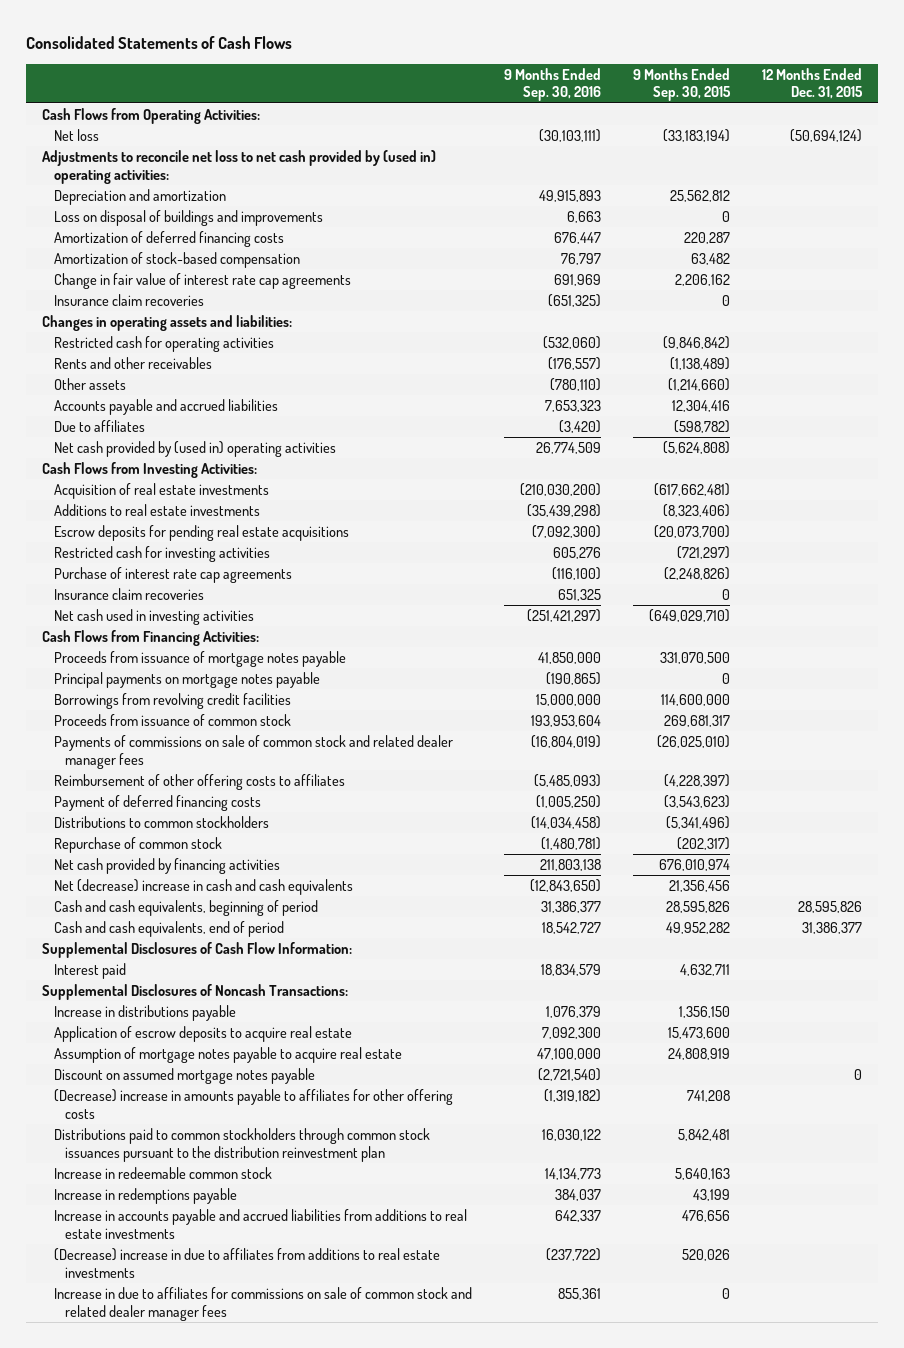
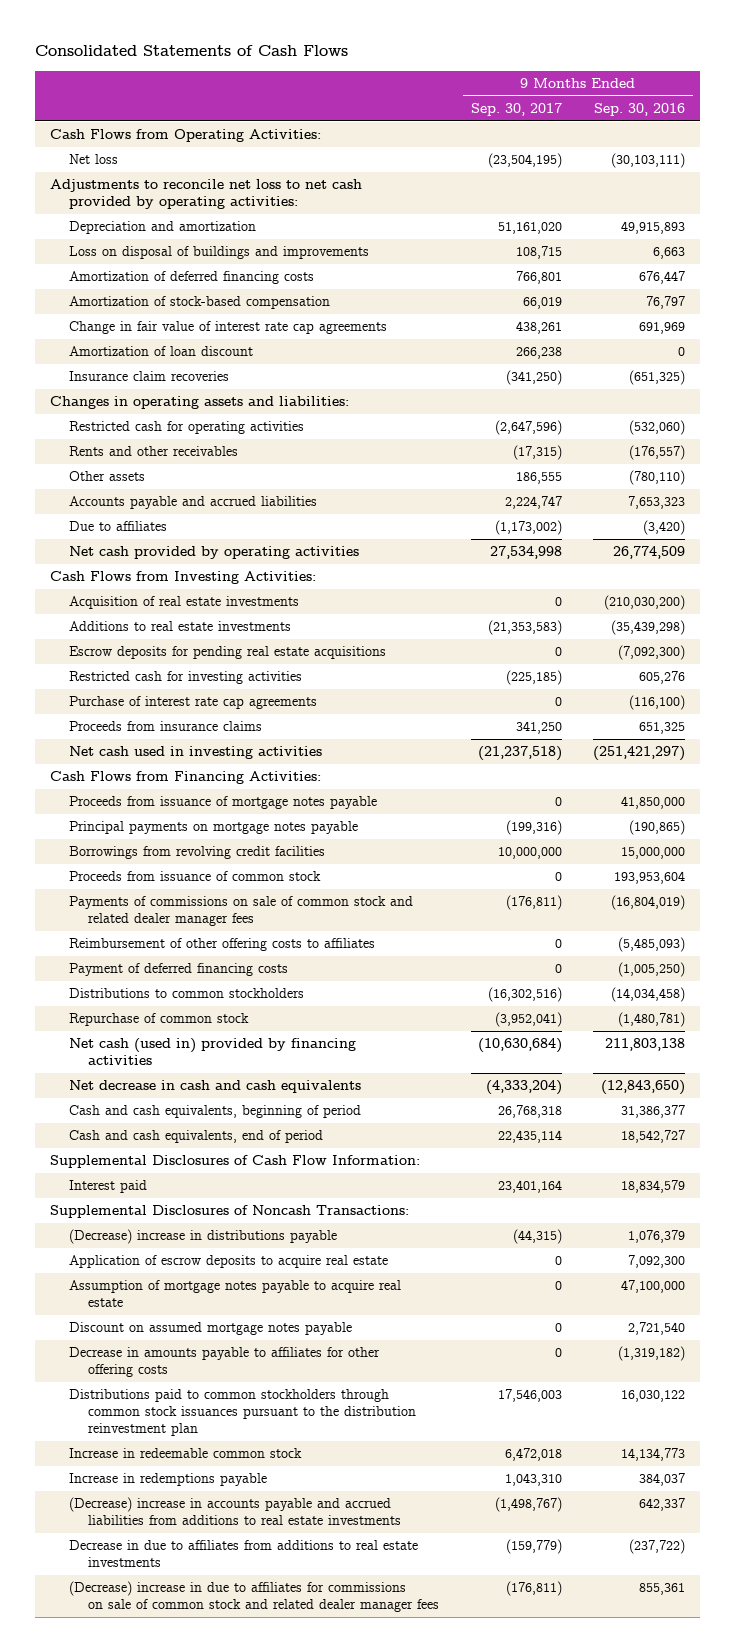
[632,67,731,102] 9 Months Ended Sep. 30, 2015 -> none
[761,67,863,100] 12 Months Ended Dec. 31, 2015 -> none
none -> [470,103,562,117] Sep. 30, 2017
[42,150,437,184] Adjustments to reconcile net loss to net cash provided by (used in) operating activities: -> [50,179,363,210] Adjustments to reconcile net loss to net cash provided by operating activities:
none -> [69,346,254,357] Amortization of loan discount
[53,441,336,458] Net cash provided by (used in) operating activities -> [69,546,360,560] Net cash provided by operating activities
[53,588,204,601] Insurance claim recoveries -> [69,721,263,732] Proceeds from insurance claims
[53,858,280,875] Net cash provided by financing activities -> [69,1038,357,1066] Net cash (used in) provided by financing activities
[53,879,353,896] Net (decrease) increase in cash and cash equivalents -> [69,1080,362,1094] Net decrease in cash and cash equivalents
[53,1005,236,1022] Increase in distributions payable -> [69,1229,338,1245] (Decrease) increase in distributions payable
[537,1068,601,1082] (2,721,540) -> [627,1322,685,1336] 2,721,540
[53,1089,453,1119] (Decrease) increase in amounts payable to affiliates for other offering costs -> [69,1347,381,1378] Decrease in amounts payable to affiliates for other offering costs
[53,1209,467,1239] Increase in accounts payable and accrued liabilities from additions to real estate investments -> [69,1497,402,1526] (Decrease) increase in accounts payable and accrued liabilities from additions to real estate investments
[53,1248,440,1278] (Decrease) increase in due to affiliates from additions to real estate investments -> [69,1540,419,1568] Decrease in due to affiliates from additions to real estate investments
[53,1287,472,1321] Increase in due to affiliates for commissions on sale of common stock and related dealer manager fees -> [69,1581,440,1613] (Decrease) increase in due to affiliates for commissions on sale of common stock and related dealer manager fees

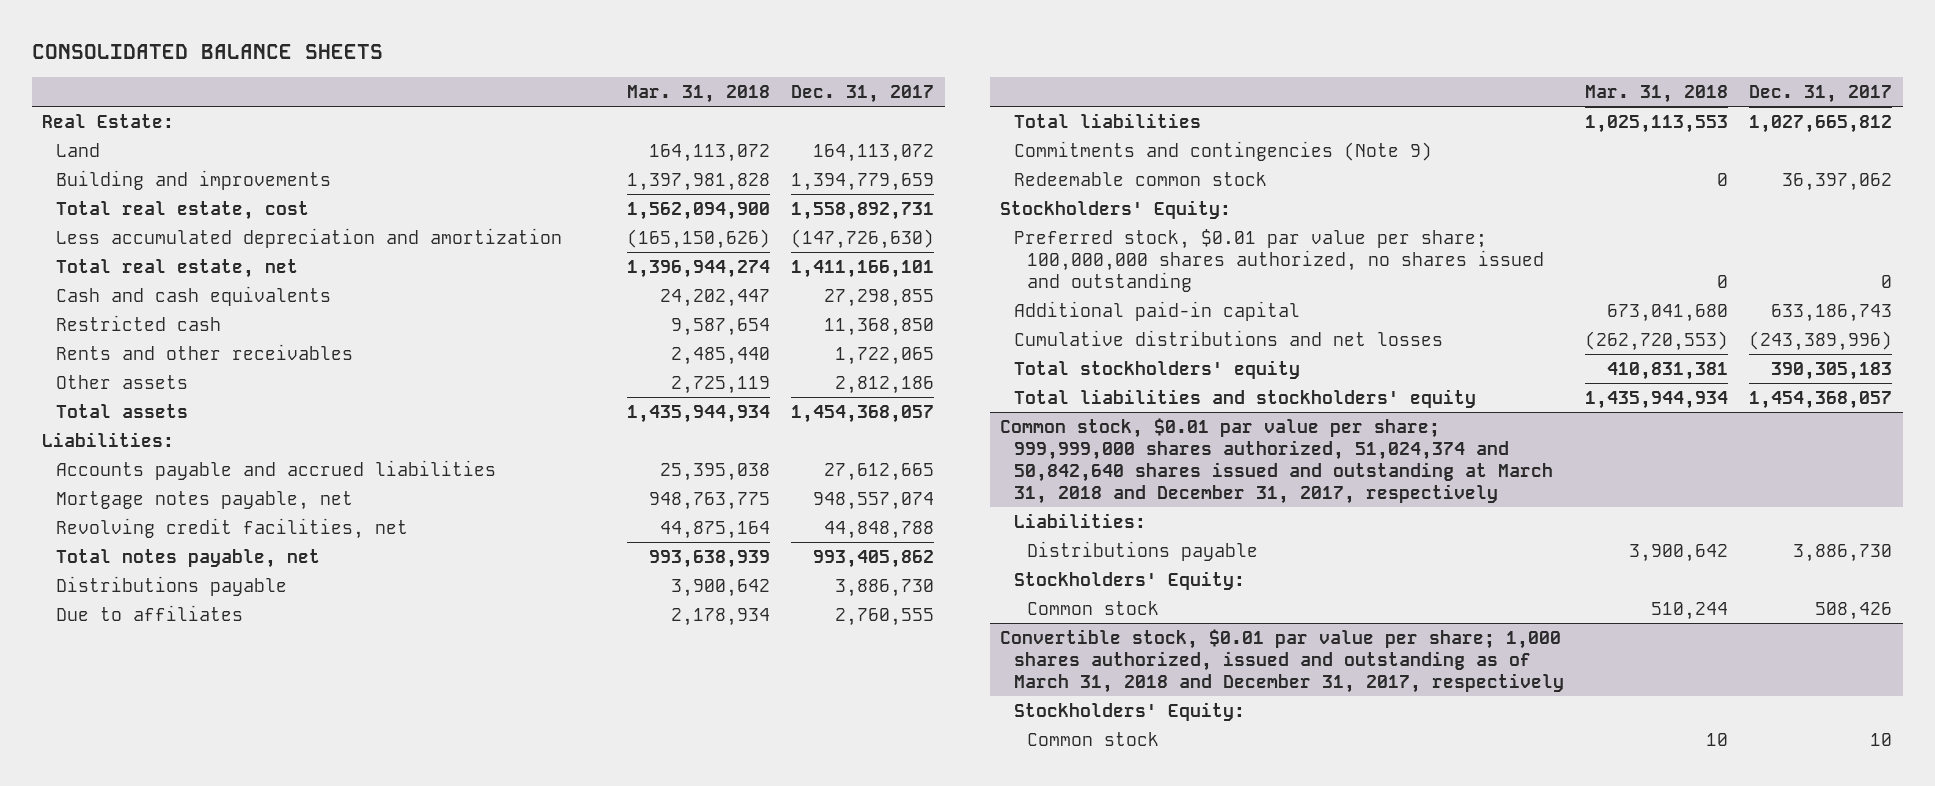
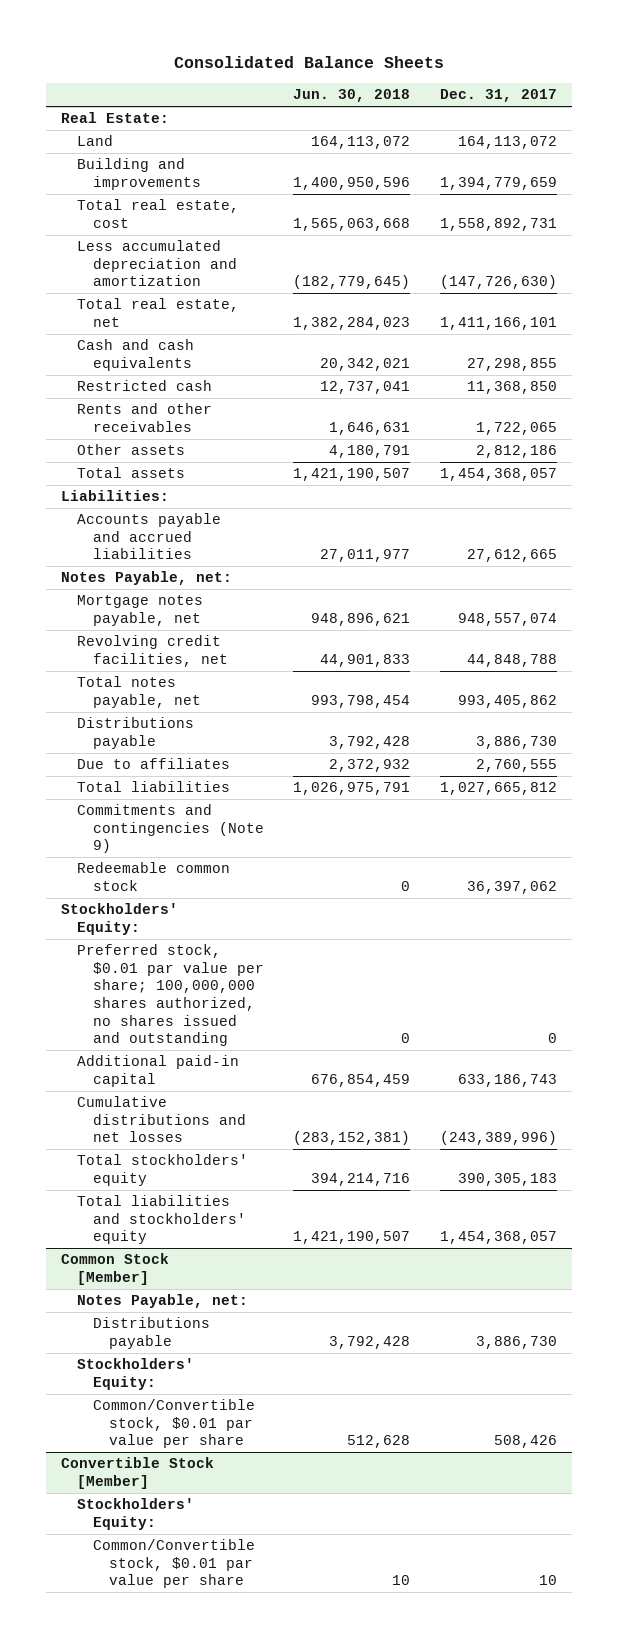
[31,44,383,60] CONSOLIDATED BALANCE SHEETS -> [173,56,444,69] Consolidated Balance Sheets
[627,85,771,104] Mar. 31, 2018 -> none
none -> [293,89,411,103] Jun. 30, 2018
none -> [60,571,232,586] Notes Payable, net:
[1013,512,1146,528] Liabilities: -> none
[1000,417,1553,505] Common stock, $0.01 par value per share; 999,999,000 shares authorized, 51,024,374 and 50,842,640 shares issued and outstanding at March 31, 2018 and December 31, 2017, respectively -> [60,1253,169,1285] Common Stock [Member]
none -> [76,1294,248,1309] Notes Payable, net:
[1027,600,1160,615] Common stock -> [92,1399,255,1449] Common/Convertible stock, $0.01 par value per share
[1000,628,1564,693] Convertible stock, $0.01 par value per share; 1,000 shares authorized, issued and outstanding as of March 31, 2018 and December 31, 2017, respectively -> [60,1457,214,1489] Convertible Stock [Member]
[1027,731,1160,746] Common stock -> [92,1539,255,1589] Common/Convertible stock, $0.01 par value per share

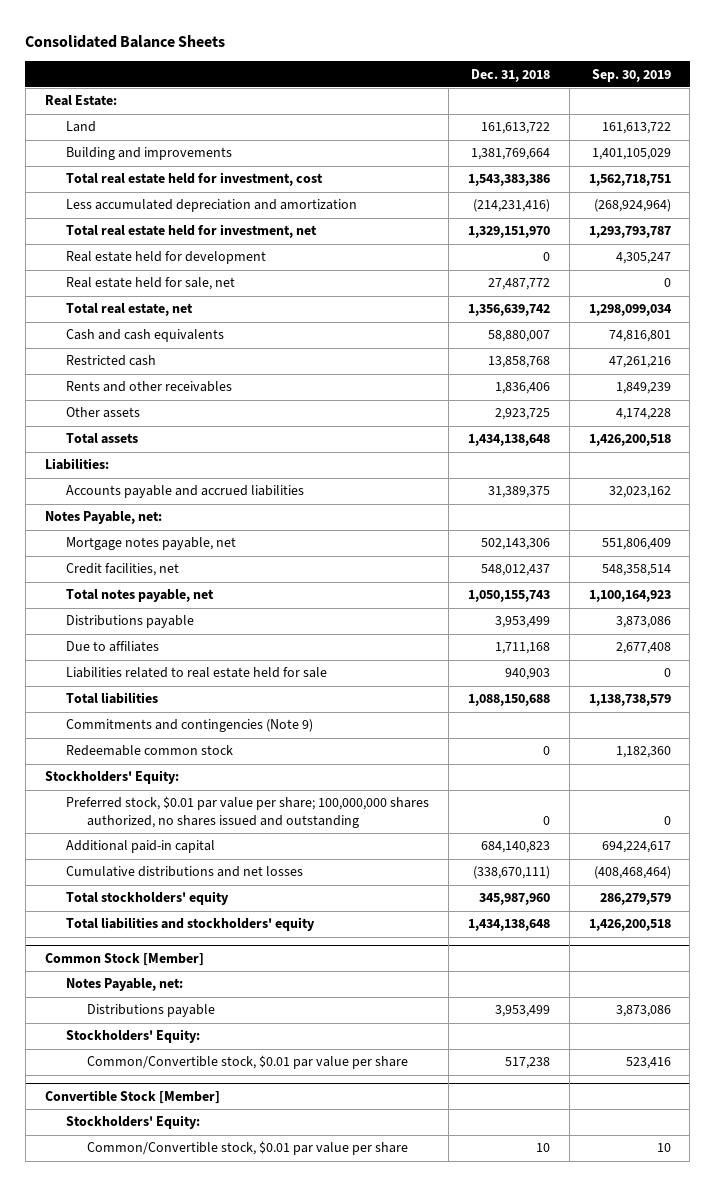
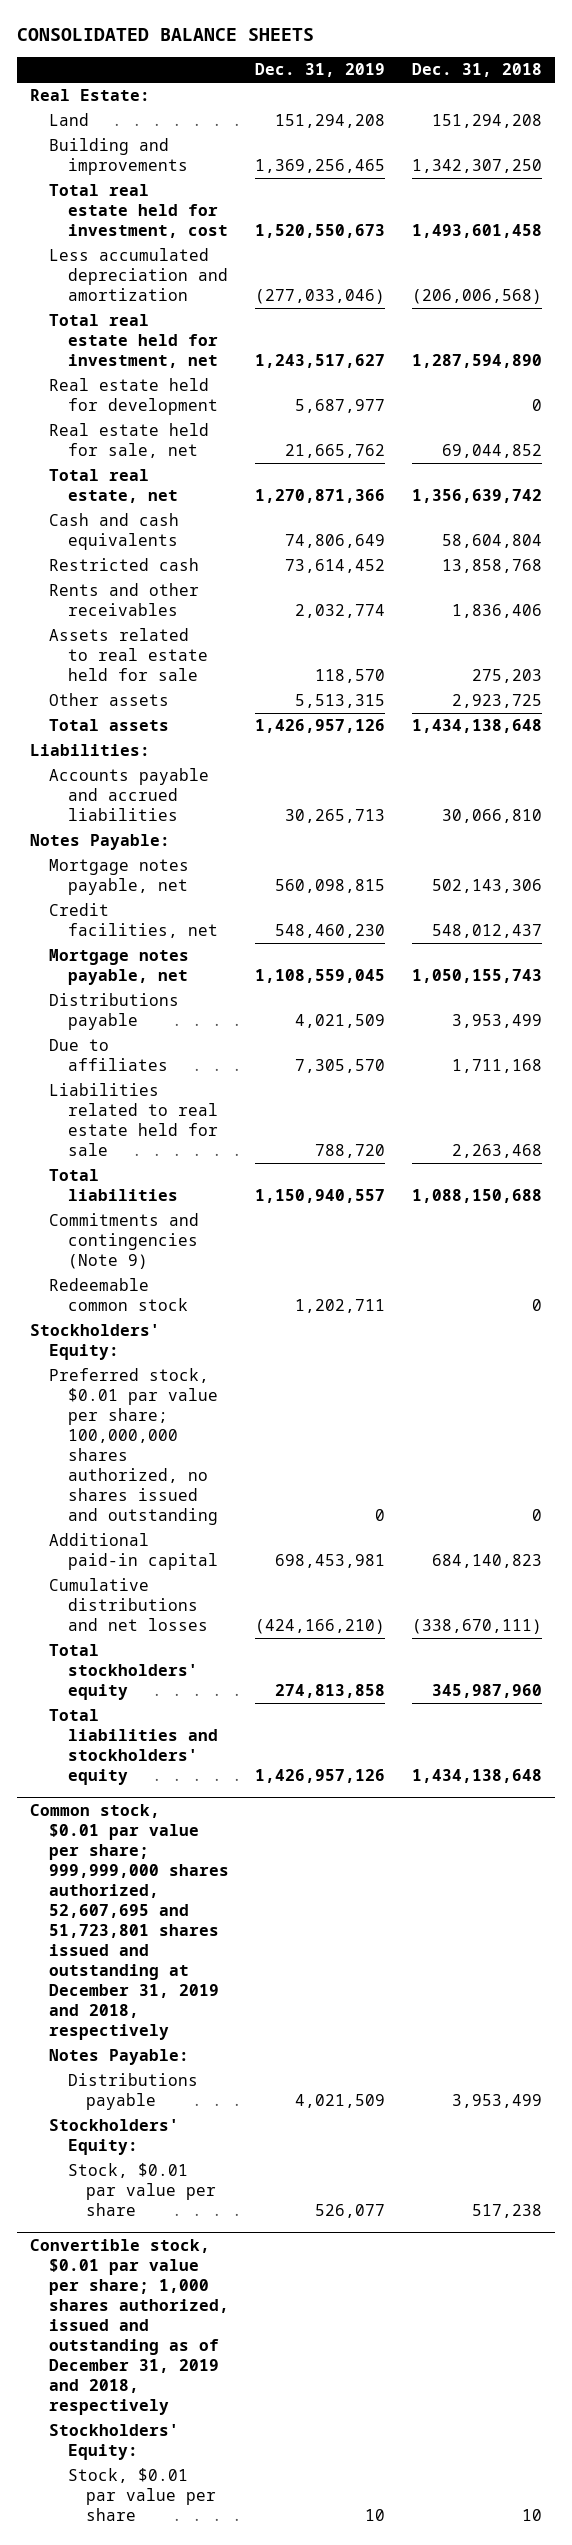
[25,35,226,49] Consolidated Balance Sheets -> [16,28,314,42] CONSOLIDATED BALANCE SHEETS
[591,68,671,82] Sep. 30, 2019 -> none
none -> [255,63,386,78] Dec. 31, 2019
[480,122,550,135] 161,613,722 -> [432,114,543,129] 151,294,208
[470,148,550,161] 1,381,769,664 -> [412,159,543,174] 1,342,307,250
[467,174,550,187] 1,543,383,386 -> [412,224,543,239] 1,493,601,458
[472,199,550,213] (214,231,416) -> [412,289,543,305] (206,006,568)
[467,226,550,239] 1,329,151,970 -> [412,354,543,369] 1,287,594,890
[487,278,550,291] 27,487,772 -> [442,444,543,459] 69,044,852
[487,330,550,343] 58,880,007 -> [442,534,543,549] 58,604,804
none -> [48,628,208,682] Assets related to real estate held for sale
[487,486,550,499] 31,389,375 -> [442,809,543,824] 30,066,810
[44,511,162,525] Notes Payable, net: -> [29,834,170,851] Notes Payable:
[66,589,215,603] Total notes payable, net -> [48,949,189,986] Mortgage notes payable, net
[504,668,550,681] 940,903 -> [452,1144,543,1159] 2,263,468
[44,953,204,967] Common Stock [Member] -> [29,1804,229,2040] Common stock, $0.01 par value per share; 999,999,000 shares authorized, 52,607,695 and 51,723,801 shares issued and outstanding at December 31, 2019 and 2018, respectively
[66,978,184,992] Notes Payable, net: -> [48,2049,189,2066] Notes Payable:
[87,1055,409,1070] Common/Convertible stock, $0.01 par value per share -> [67,2163,217,2217] Stock, $0.01 par value per share
[44,1090,220,1105] Convertible Stock [Member] -> [29,2239,229,2415] Convertible stock, $0.01 par value per share; 1,000 shares authorized, issued and outstanding as of December 31, 2019 and 2018, respectively
[87,1141,409,1156] Common/Convertible stock, $0.01 par value per share -> [67,2468,217,2522] Stock, $0.01 par value per share

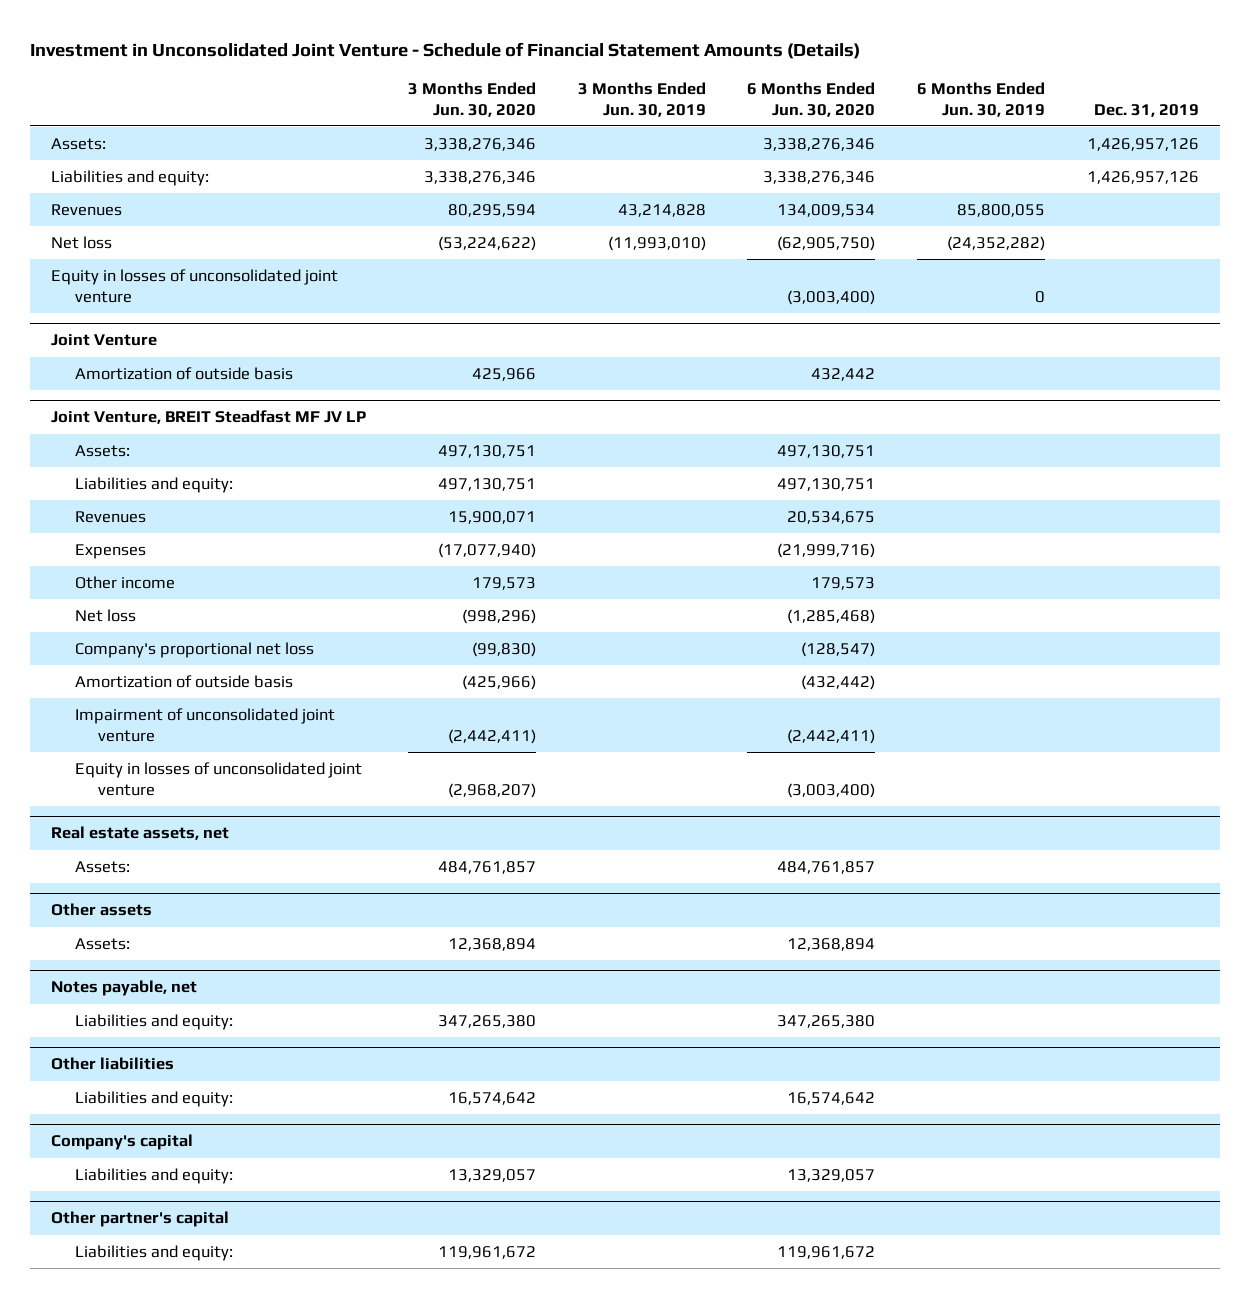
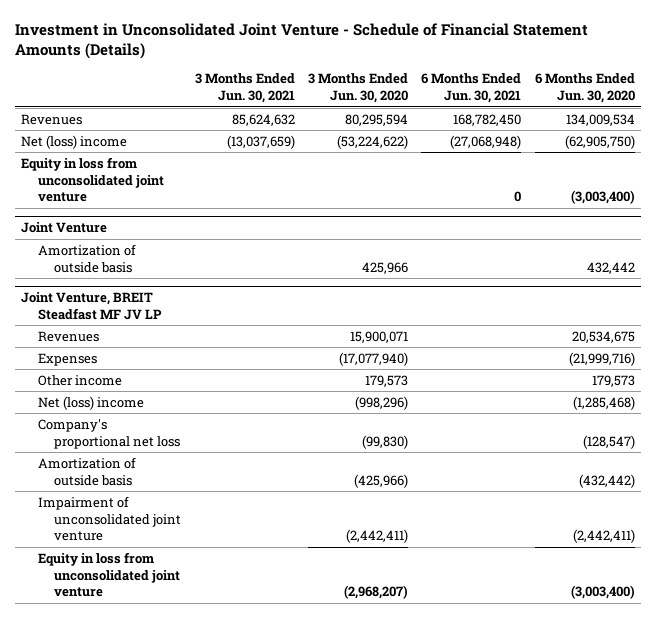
[577,81,706,117] 3 Months Ended Jun. 30, 2019 -> none
[917,81,1046,117] 6 Months Ended Jun. 30, 2019 -> none
[1093,103,1199,117] Dec. 31, 2019 -> none
none -> [194,73,295,104] 3 Months Ended Jun. 30, 2021
none -> [421,73,522,104] 6 Months Ended Jun. 30, 2021
[51,137,107,150] Assets: -> none
[51,169,210,186] Liabilities and equity: -> none
[51,235,113,249] Net loss -> [21,134,128,149] Net (loss) income
[51,268,339,303] Equity in losses of unconsolidated joint venture -> [21,156,164,203] Equity in loss from unconsolidated joint venture
[74,444,130,457] Assets: -> none
[74,476,233,493] Liabilities and equity: -> none
[74,608,136,622] Net loss -> [37,395,144,410] Net (loss) income
[51,826,230,841] Real estate assets, net -> none
[74,860,130,873] Assets: -> none
[51,903,153,917] Other assets -> none
[74,937,130,950] Assets: -> none
[51,980,198,997] Notes payable, net -> none
[74,1013,233,1030] Liabilities and equity: -> none
[51,1057,175,1071] Other liabilities -> none
[74,1090,233,1107] Liabilities and equity: -> none
[51,1134,194,1151] Company's capital -> none
[74,1167,233,1184] Liabilities and equity: -> none
[51,1211,230,1228] Other partner's capital -> none
[74,1244,233,1261] Liabilities and equity: -> none
[74,761,362,796] Equity in losses of unconsolidated joint venture -> [37,551,181,598] Equity in loss from unconsolidated joint venture

